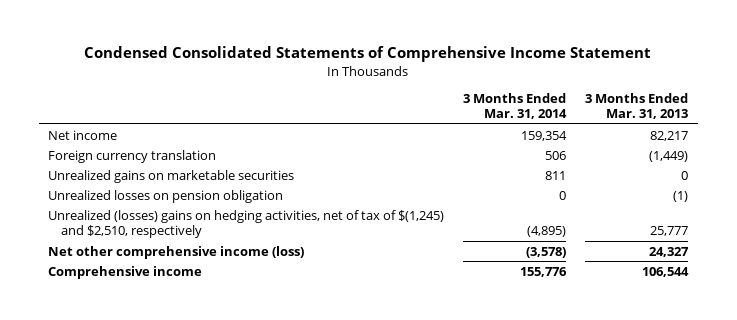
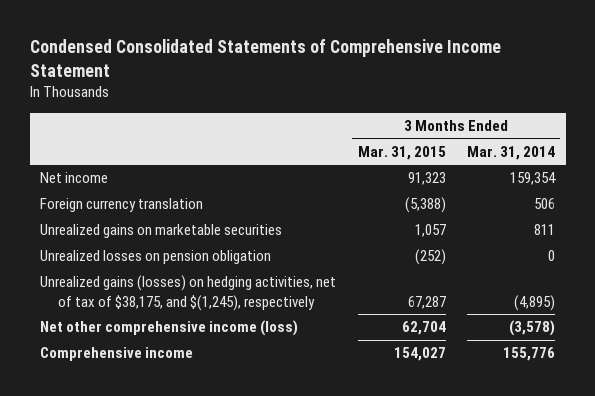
[585,92,689,120] 3 Months Ended Mar. 31, 2013 -> none
none -> [357,145,446,160] Mar. 31, 2015
[48,209,445,238] Unrealized (losses) gains on hedging activities, net of tax of $(1,245) and $2,510, respectively -> [40,275,337,311] Unrealized gains (losses) on hedging activities, net of tax of $38,175, and $(1,245), respectively

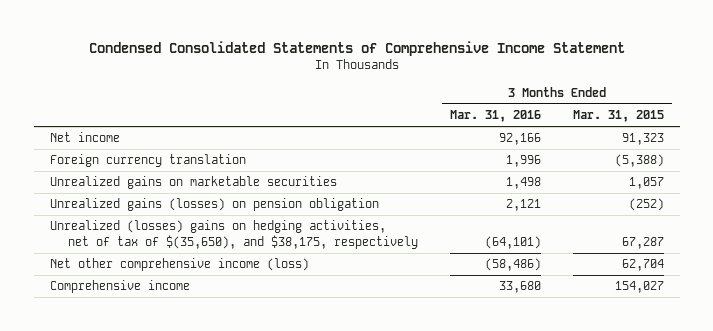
[467,145,556,160] Mar. 31, 2014 -> none
none -> [449,110,541,123] Mar. 31, 2016
[40,250,272,265] Unrealized losses on pension obligation -> [49,198,379,212] Unrealized gains (losses) on pension obligation
[40,275,337,311] Unrealized gains (losses) on hedging activities, net of tax of $38,175, and $(1,245), respectively -> [49,220,418,249] Unrealized (losses) gains on hedging activities, net of tax of $(35,650), and $38,175, respectively

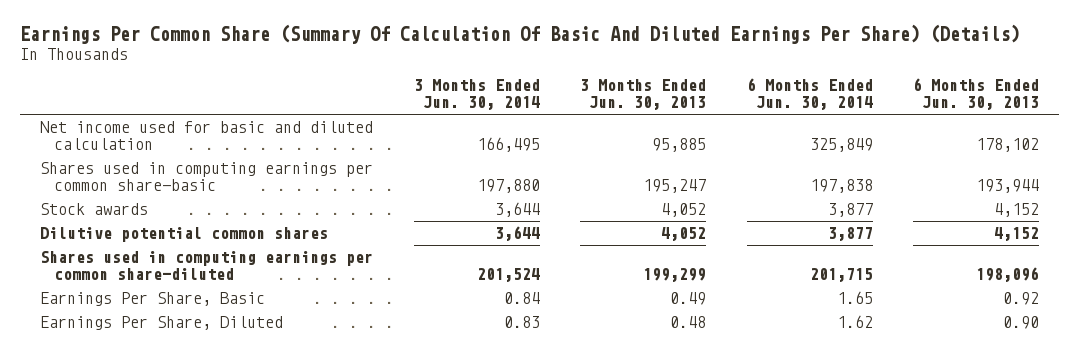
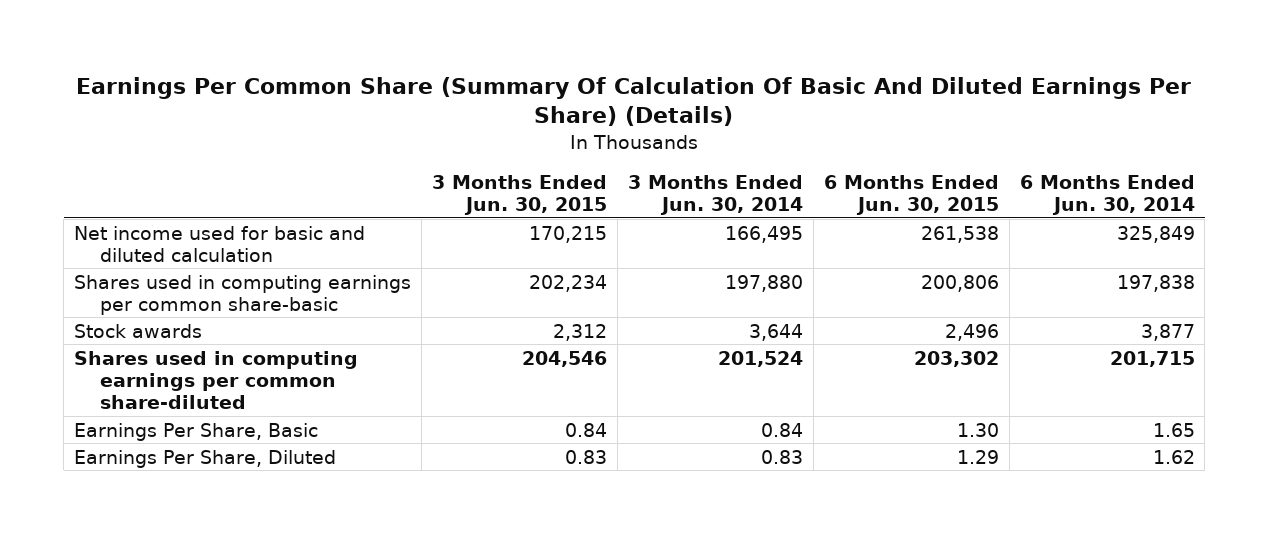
[580,79,707,111] 3 Months Ended Jun. 30, 2013 -> none
[913,78,1040,111] 6 Months Ended Jun. 30, 2013 -> none
none -> [432,174,608,216] 3 Months Ended Jun. 30, 2015
none -> [823,174,999,216] 6 Months Ended Jun. 30, 2015
[40,227,329,243] Dilutive potential common shares -> none

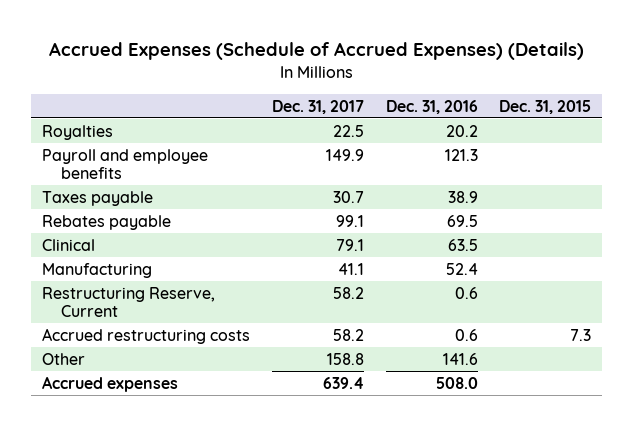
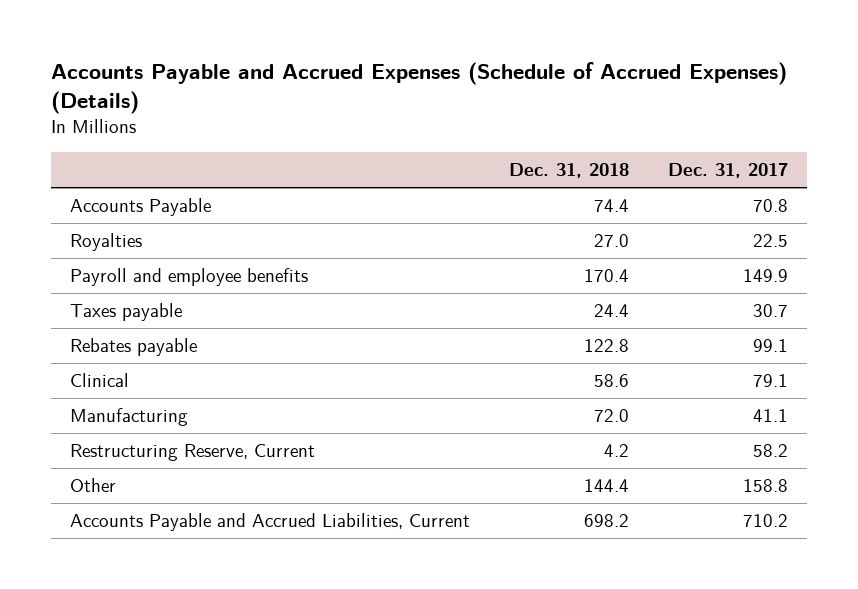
[48,42,584,61] Accrued Expenses (Schedule of Accrued Expenses) (Details) -> [50,62,787,115] Accounts Payable and Accrued Expenses (Schedule of Accrued Expenses) (Details)
[385,99,478,114] Dec. 31, 2016 -> none
[499,99,592,114] Dec. 31, 2015 -> none
none -> [508,163,629,179] Dec. 31, 2018
none -> [70,198,212,217] Accounts Payable
[41,327,250,344] Accrued restructuring costs -> none
[41,375,178,392] Accrued expenses -> none
none -> [70,513,471,532] Accounts Payable and Accrued Liabilities, Current

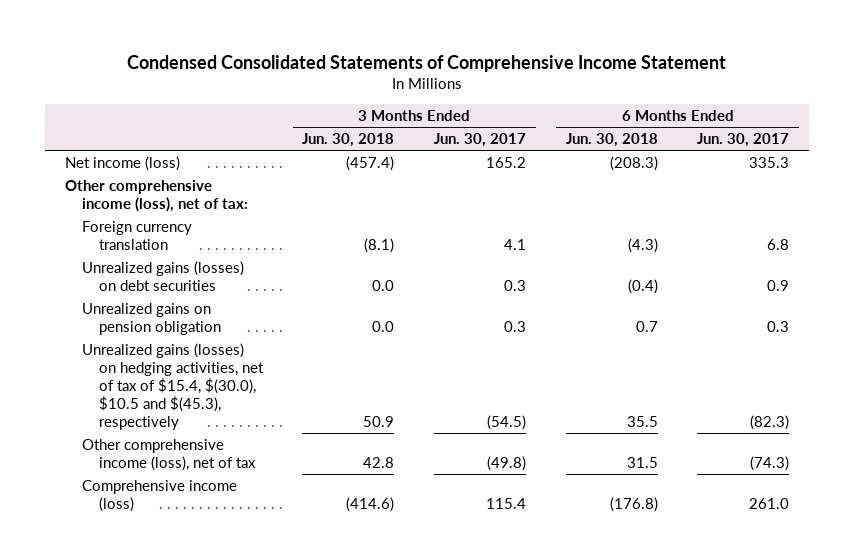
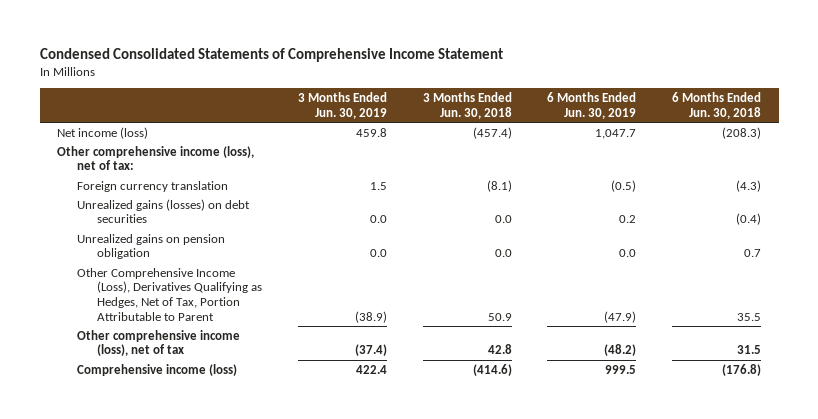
[434,132,527,147] Jun. 30, 2017 -> none
[697,132,790,147] Jun. 30, 2017 -> none
none -> [297,92,387,119] 3 Months Ended Jun. 30, 2019
none -> [547,92,637,119] 6 Months Ended Jun. 30, 2019
[82,342,264,430] Unrealized gains (losses) on hedging activities, net of tax of $15.4, $(30.0), $10.5 and $(45.3), respectively -> [77,267,263,321] Other Comprehensive Income (Loss), Derivatives Qualifying as Hedges, Net of Tax, Portion Attributable to Parent

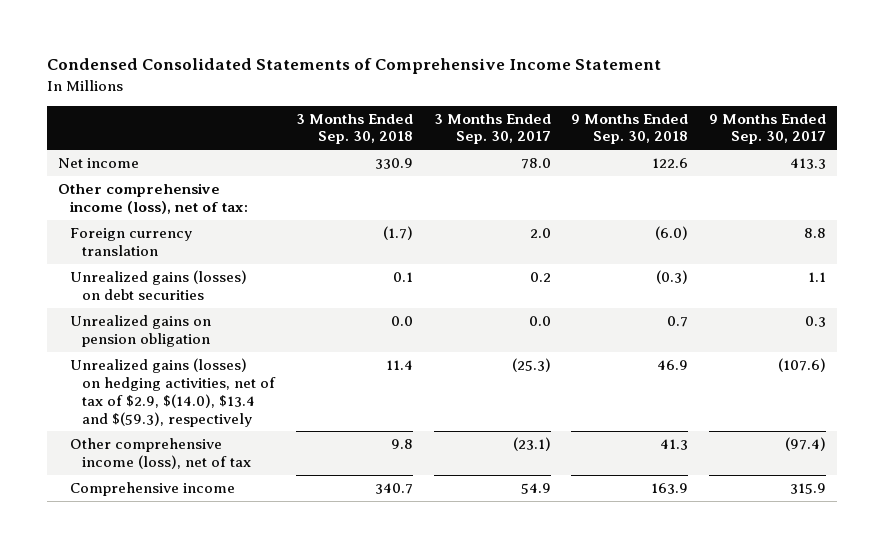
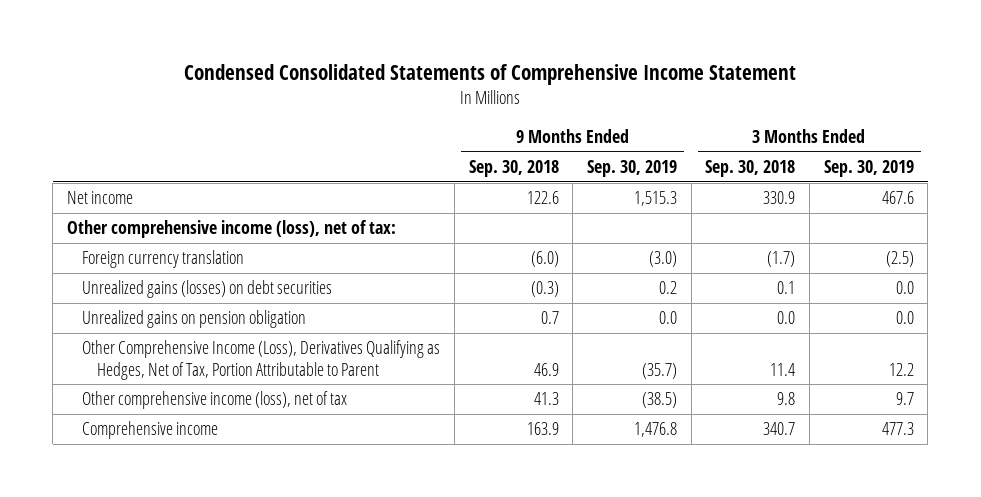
[433,113,551,145] 3 Months Ended Sep. 30, 2017 -> none
[709,113,827,145] 9 Months Ended Sep. 30, 2017 -> none
none -> [586,159,677,177] Sep. 30, 2019
none -> [823,159,914,177] Sep. 30, 2019
[69,358,276,427] Unrealized gains (losses) on hedging activities, net of tax of $2.9, $(14.0), $13.4 and $(59.3), respectively -> [82,340,441,380] Other Comprehensive Income (Loss), Derivatives Qualifying as Hedges, Net of Tax, Portion Attributable to Parent

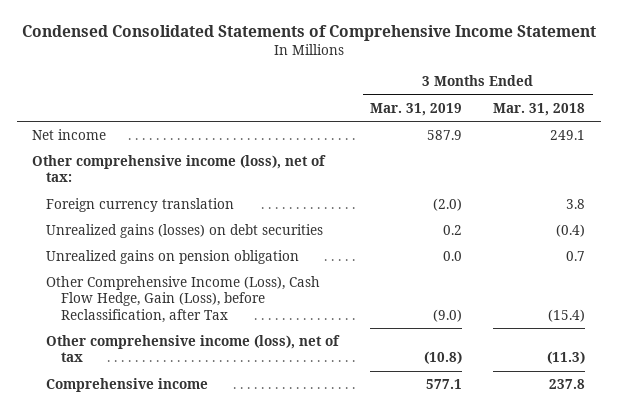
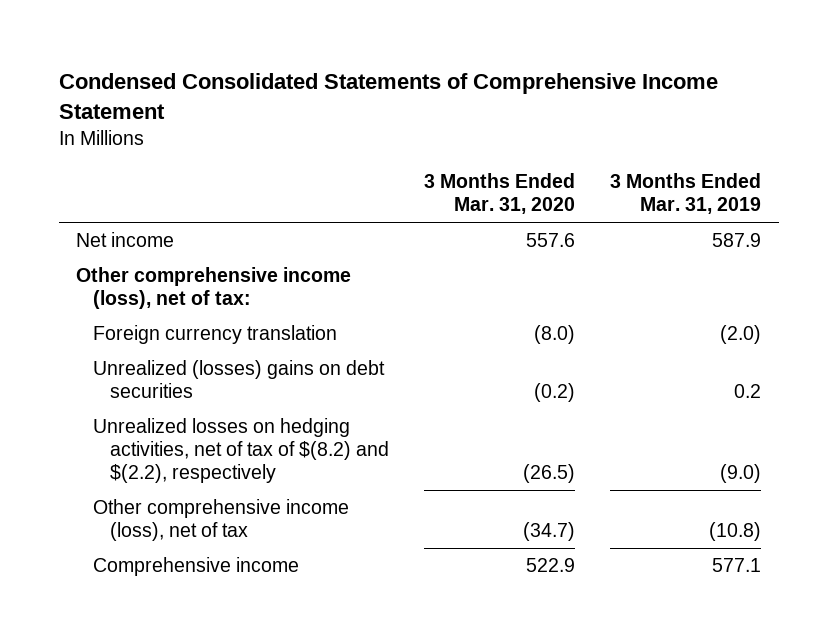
[493,102,586,116] Mar. 31, 2018 -> none
none -> [423,173,575,215] 3 Months Ended Mar. 31, 2020
[46,250,300,265] Unrealized gains on pension obligation -> none
[46,276,321,323] Other Comprehensive Income (Loss), Cash Flow Hedge, Gain (Loss), before Reclassification, after Tax -> none
[46,224,324,239] Unrealized gains (losses) on debt securities -> [93,360,386,398] Unrealized (losses) gains on debt securities
none -> [93,418,389,483] Unrealized losses on hedging activities, net of tax of $(8.2) and $(2.2), respectively

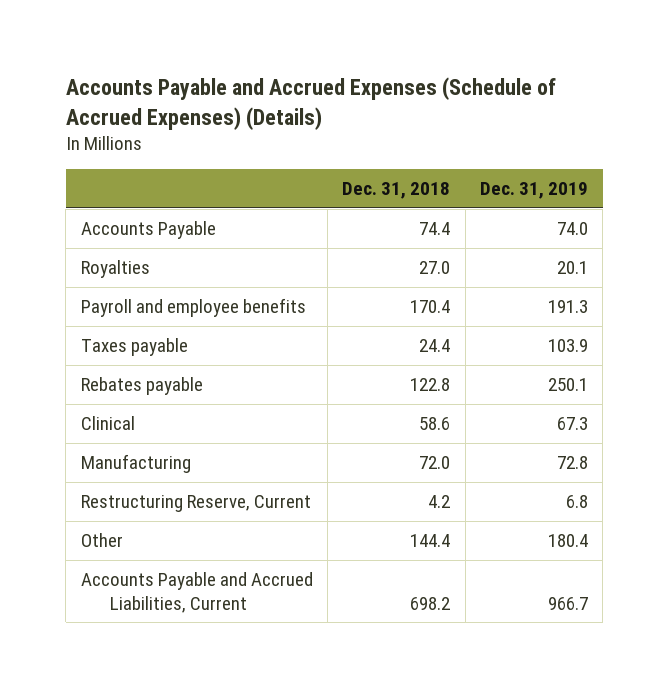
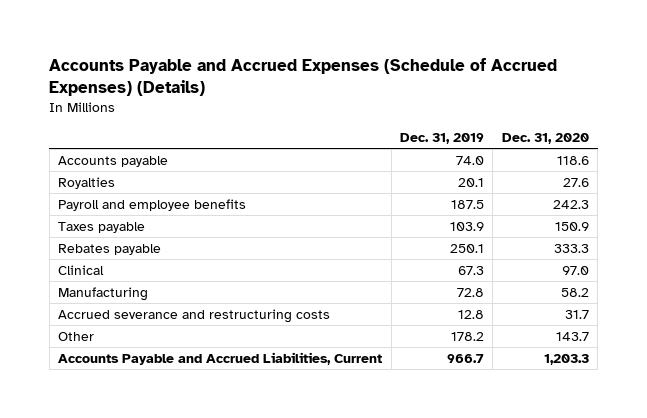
[342,182,451,200] Dec. 31, 2018 -> none
none -> [501,133,589,145] Dec. 31, 2020
[80,221,216,240] Accounts Payable -> [58,155,169,167] Accounts payable
[547,300,588,314] 191.3 -> [450,199,484,209] 187.5
[80,495,311,513] Restructuring Reserve, Current -> none
none -> [58,308,331,323] Accrued severance and restructuring costs
[547,534,588,548] 180.4 -> [450,331,484,341] 178.2

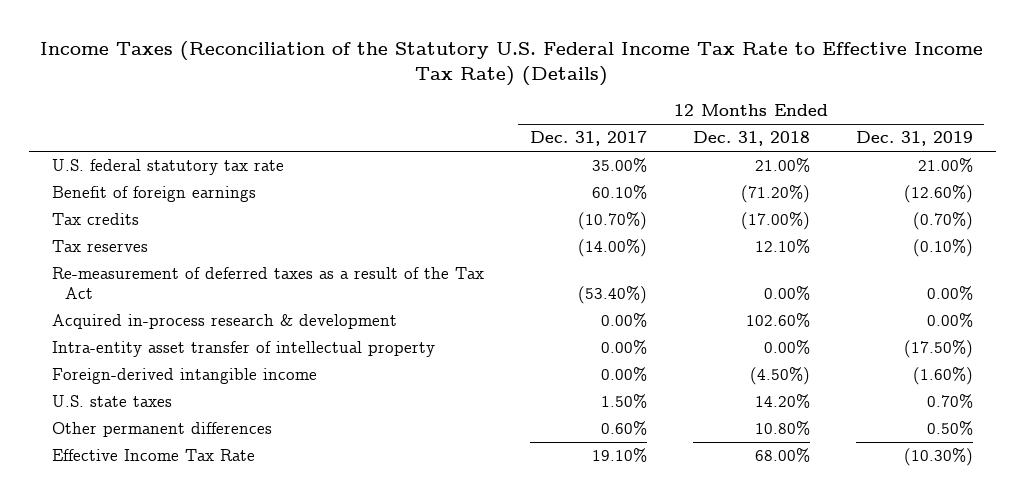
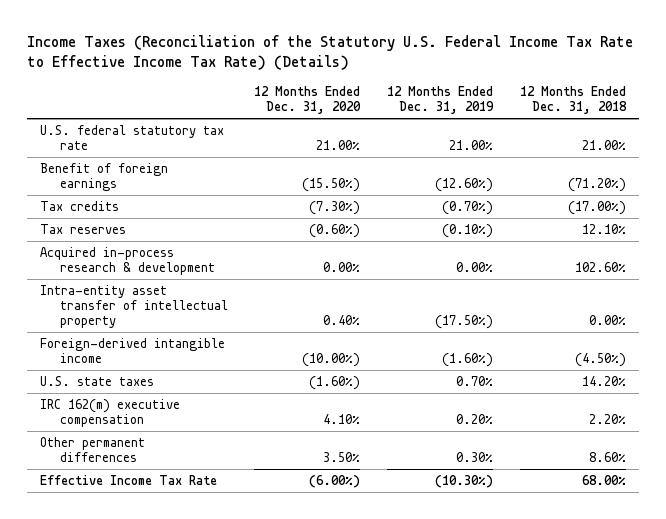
[529,131,647,147] Dec. 31, 2017 -> none
none -> [254,86,362,115] 12 Months Ended Dec. 31, 2020
[52,267,485,300] Re-measurement of deferred taxes as a result of the Tax Act -> none
none -> [40,398,181,427] IRC 162(m) executive compensation
[754,421,810,436] 10.80% -> [588,451,626,462] 8.60%
[926,421,973,436] 0.50% -> [456,451,494,462] 0.30%

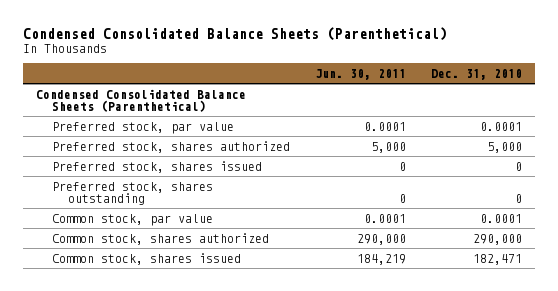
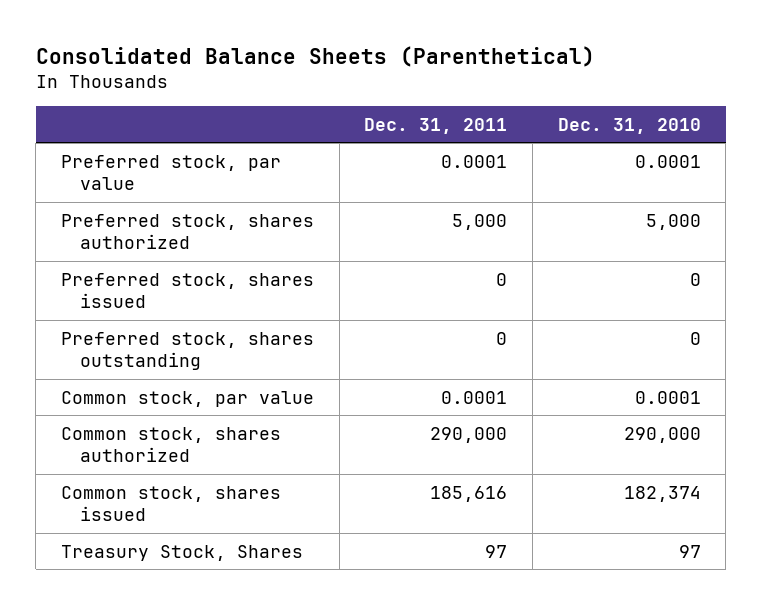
[23,27,448,42] Condensed Consolidated Balance Sheets (Parenthetical) -> [35,45,595,67] Consolidated Balance Sheets (Parenthetical)
[315,68,407,80] Jun. 30, 2011 -> none
none -> [364,118,508,135] Dec. 31, 2011
[35,88,246,112] Condensed Consolidated Balance Sheets (Parenthetical) -> none
[473,253,523,265] 182,471 -> [623,485,701,502] 182,374
none -> [60,544,303,561] Treasury Stock, Shares

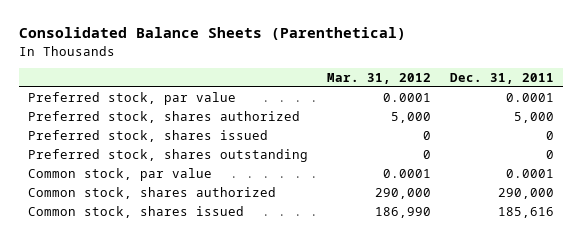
[557,118,701,135] Dec. 31, 2010 -> none
none -> [326,73,431,85] Mar. 31, 2012
[60,544,303,561] Treasury Stock, Shares -> none

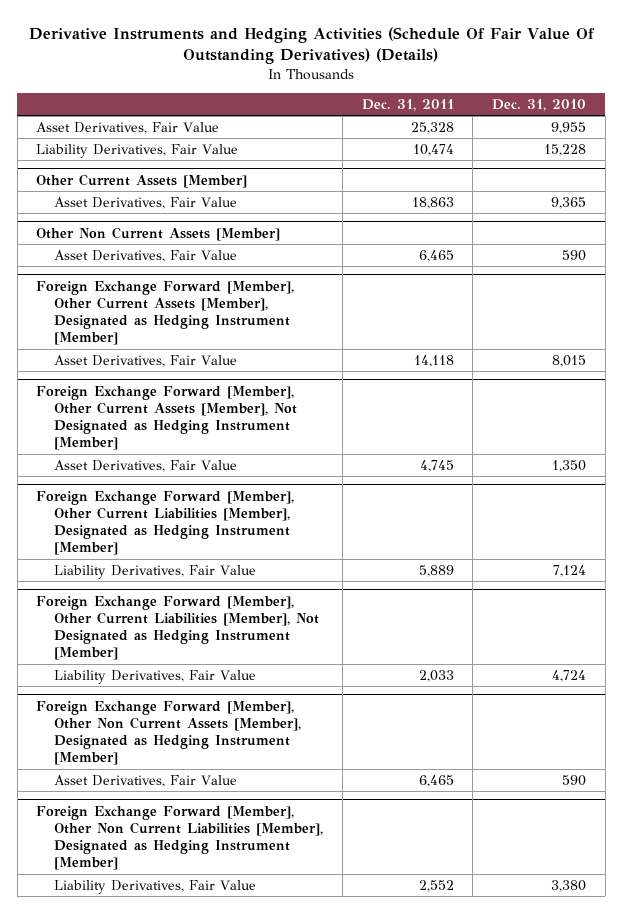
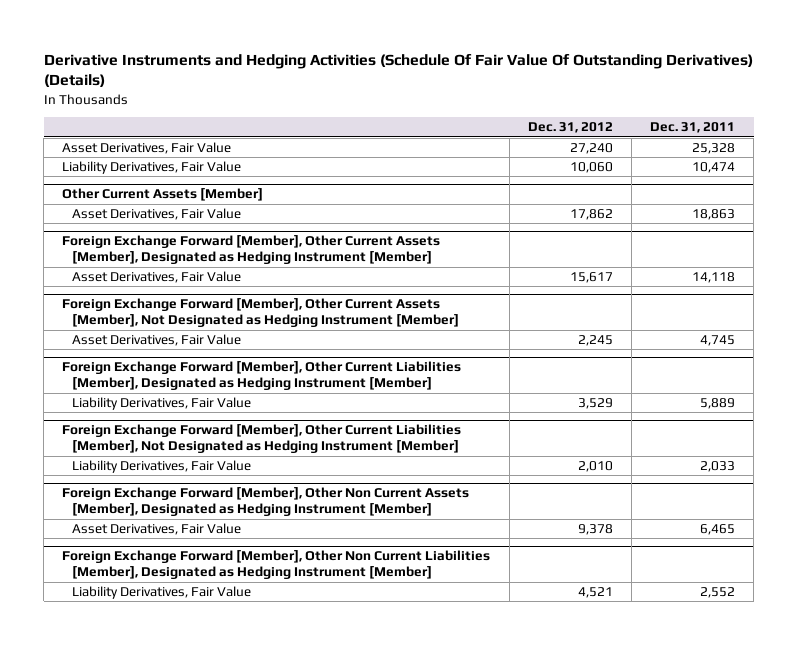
[492,98,587,111] Dec. 31, 2010 -> none
none -> [527,122,613,134] Dec. 31, 2012
[36,226,281,241] Other Non Current Assets [Member] -> none
[54,249,238,262] Asset Derivatives, Fair Value -> none

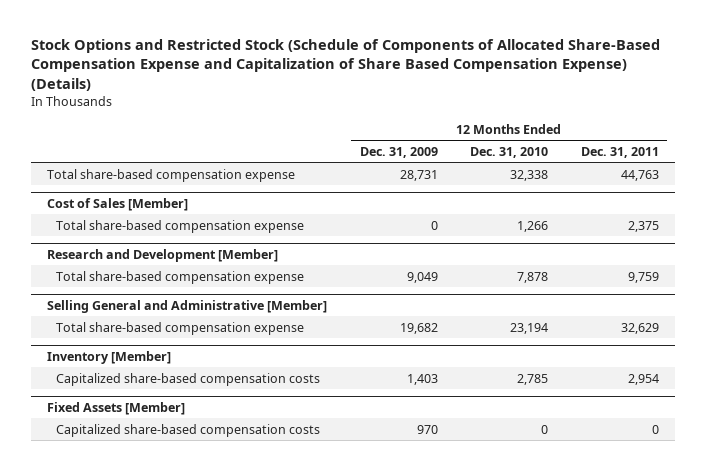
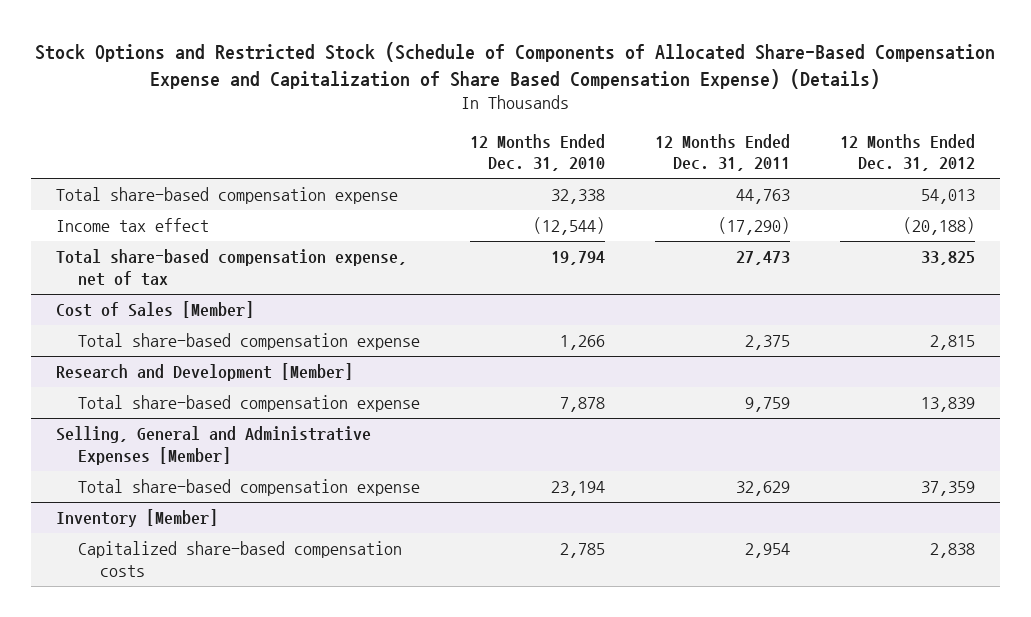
[359,146,438,158] Dec. 31, 2009 -> none
none -> [839,133,975,172] 12 Months Ended Dec. 31, 2012
none -> [55,218,209,233] Income tax effect
none -> [55,249,407,286] Total share-based compensation expense, net of tax
[46,299,327,313] Selling General and Administrative [Member] -> [55,426,371,465] Selling, General and Administrative Expenses [Member]
[46,401,185,415] Fixed Assets [Member] -> none
[55,423,320,437] Capitalized share-based compensation costs -> none

